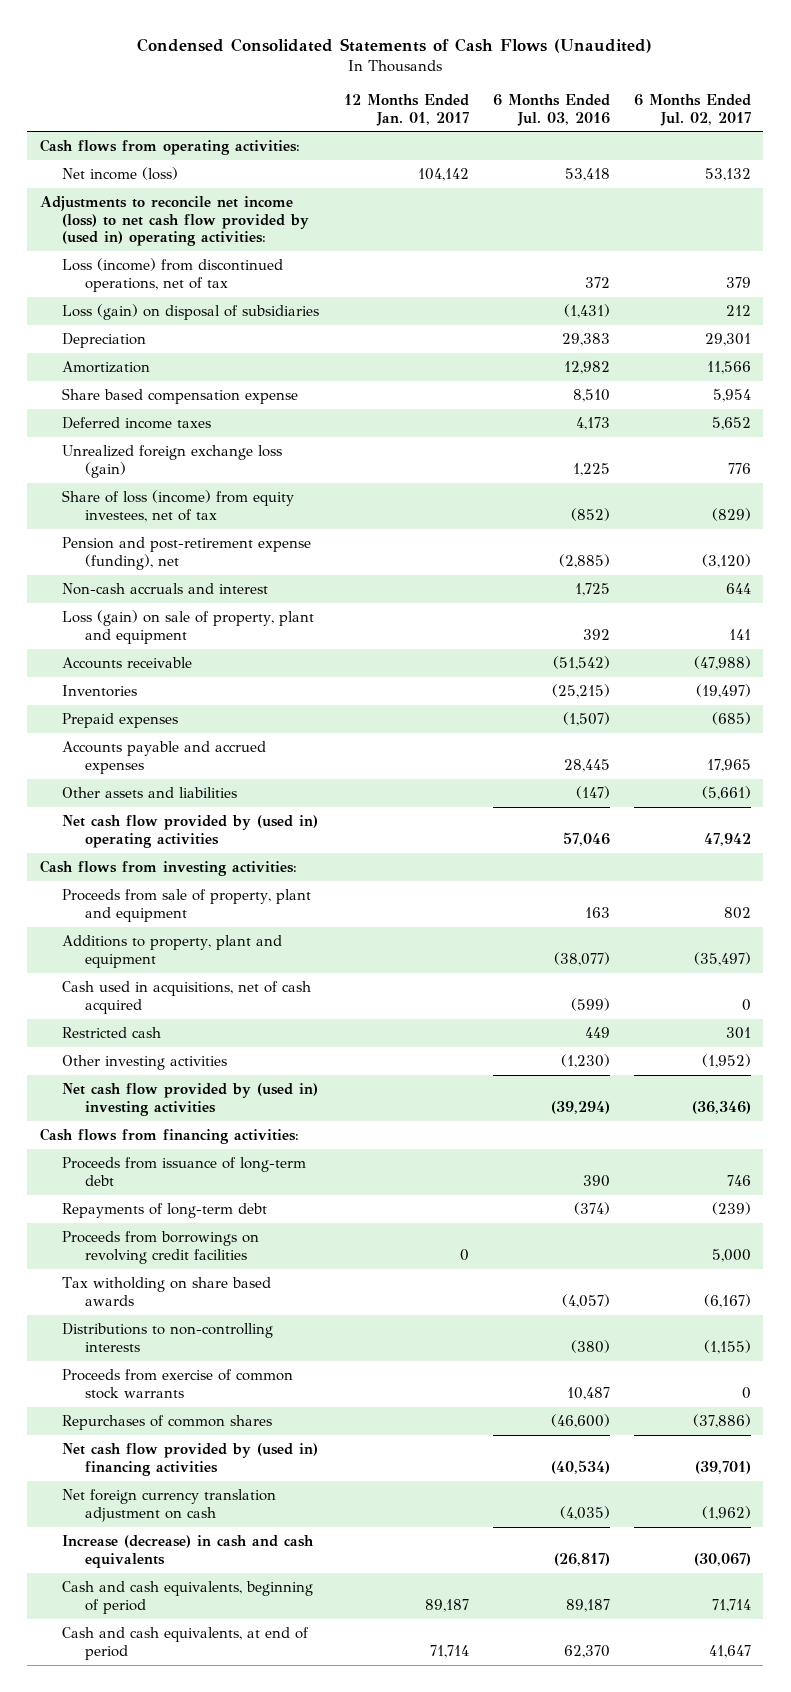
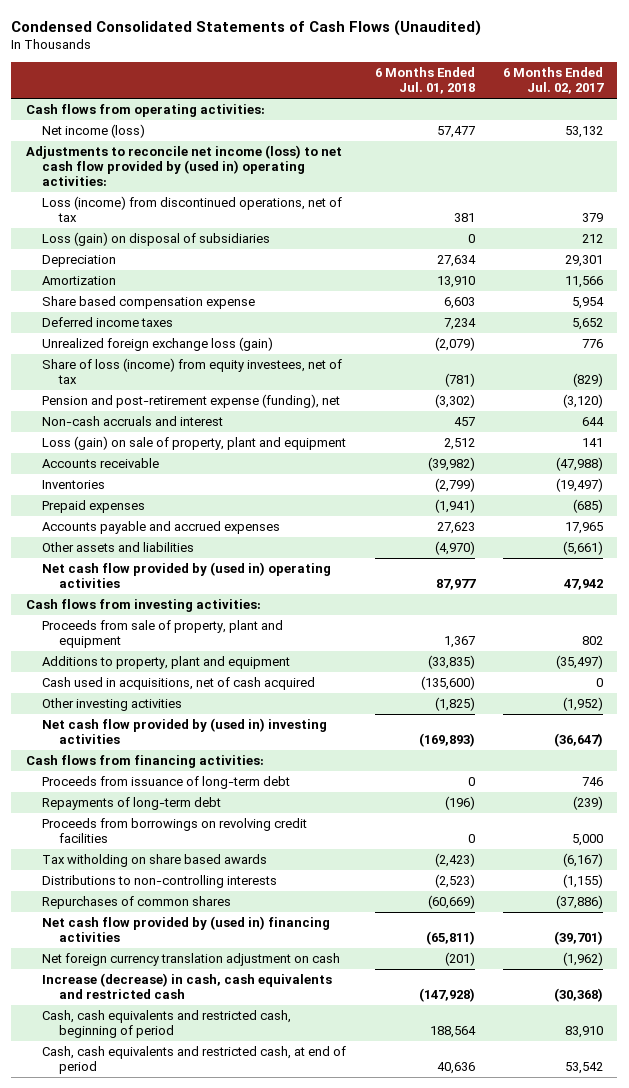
[343,93,469,126] 12 Months Ended Jan. 01, 2017 -> none
[492,93,610,126] 6 Months Ended Jul. 03, 2016 -> none
none -> [374,67,475,95] 6 Months Ended Jul. 01, 2018
[62,1027,162,1039] Restricted cash -> none
[692,1100,752,1114] (36,346) -> [554,733,604,748] (36,647)
[62,1369,294,1399] Proceeds from exercise of common stock warrants -> none
[62,1535,315,1568] Increase (decrease) in cash and cash equivalents -> [42,973,333,1000] Increase (decrease) in cash, cash equivalents and restricted cash
[694,1552,752,1566] (30,067) -> [554,988,604,1003] (30,368)
[62,1581,314,1614] Cash and cash equivalents, beginning of period -> [42,1010,292,1039] Cash, cash equivalents and restricted cash, beginning of period
[712,1598,752,1612] 71,714 -> [565,1026,604,1039] 83,910
[62,1627,310,1660] Cash and cash equivalents, at end of period -> [42,1046,347,1075] Cash, cash equivalents and restricted cash, at end of period
[709,1644,752,1658] 41,647 -> [565,1062,604,1075] 53,542

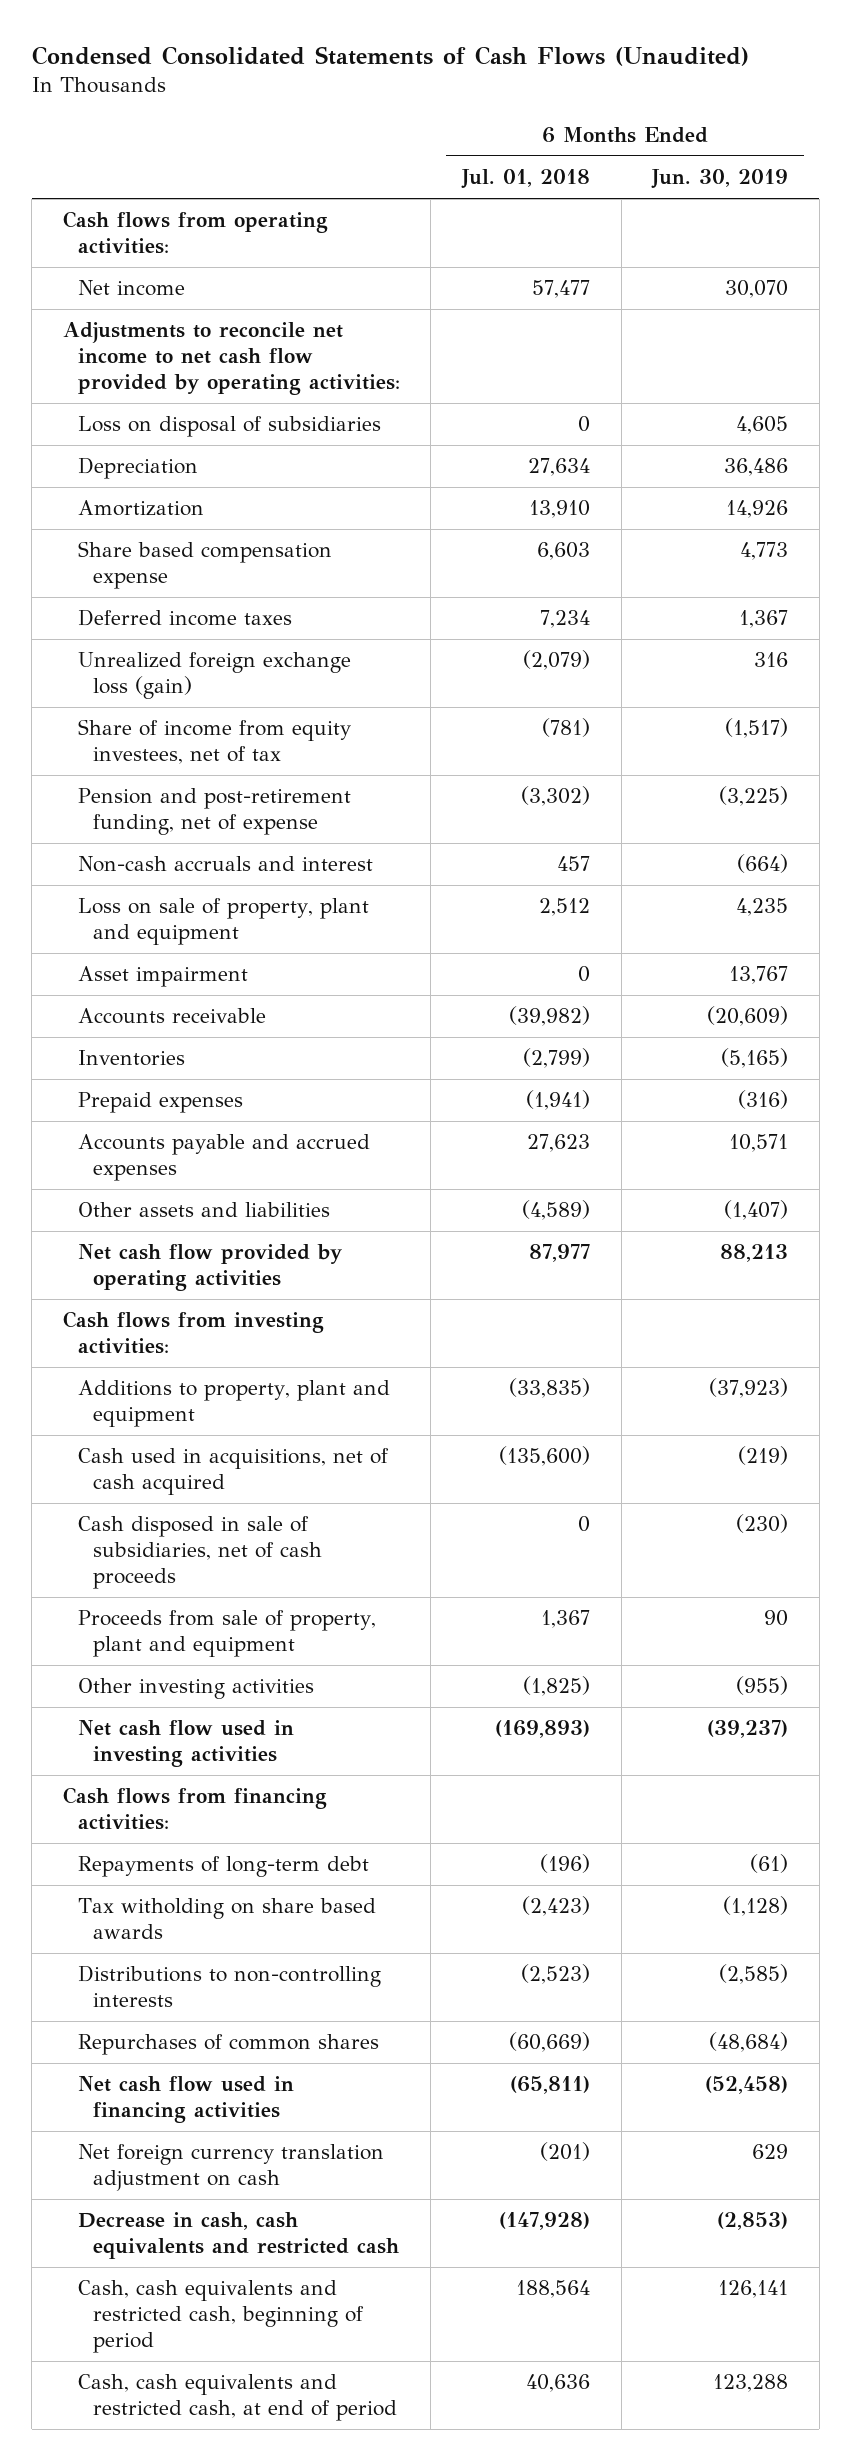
[503,67,605,95] 6 Months Ended Jul. 02, 2017 -> none
none -> [651,169,789,190] Jun. 30, 2019
[42,196,343,223] Loss (income) from discontinued operations, net of tax -> none
[42,124,146,139] Net income (loss) -> [77,280,185,297] Net income
[25,145,342,187] Adjustments to reconcile net income (loss) to net cash flow provided by (used in) operating activities: -> [62,322,400,396] Adjustments to reconcile net income to net cash flow provided by operating activities:
[42,232,271,247] Loss (gain) on disposal of subsidiaries -> [77,416,381,438] Loss on disposal of subsidiaries
[42,358,343,385] Share of loss (income) from equity investees, net of tax -> [77,719,351,765] Share of income from equity investees, net of tax
[42,394,341,409] Pension and post-retirement expense (funding), net -> [77,788,351,836] Pension and post-retirement funding, net of expense
[42,436,347,451] Loss (gain) on sale of property, plant and equipment -> [77,898,369,946] Loss on sale of property, plant and equipment
none -> [77,966,248,988] Asset impairment
[434,541,475,556] (4,970) -> [522,1200,591,1221] (4,589)
[42,562,332,589] Net cash flow provided by (used in) operating activities -> [77,1244,342,1292] Net cash flow provided by operating activities
none -> [77,1516,323,1590] Cash disposed in sale of subsidiaries, net of cash proceeds
[42,620,284,649] Proceeds from sale of property, plant and equipment -> [77,1610,376,1658] Proceeds from sale of property, plant and equipment
[42,718,328,745] Net cash flow provided by (used in) investing activities -> [77,1720,294,1768] Net cash flow used in investing activities
[42,776,291,790] Proceeds from issuance of long-term debt -> none
[42,818,308,844] Proceeds from borrowings on revolving credit facilities -> none
[42,916,331,943] Net cash flow provided by (used in) financing activities -> [77,2076,294,2124] Net cash flow used in financing activities
[42,973,333,1000] Increase (decrease) in cash, cash equivalents and restricted cash -> [77,2212,400,2260] Decrease in cash, cash equivalents and restricted cash

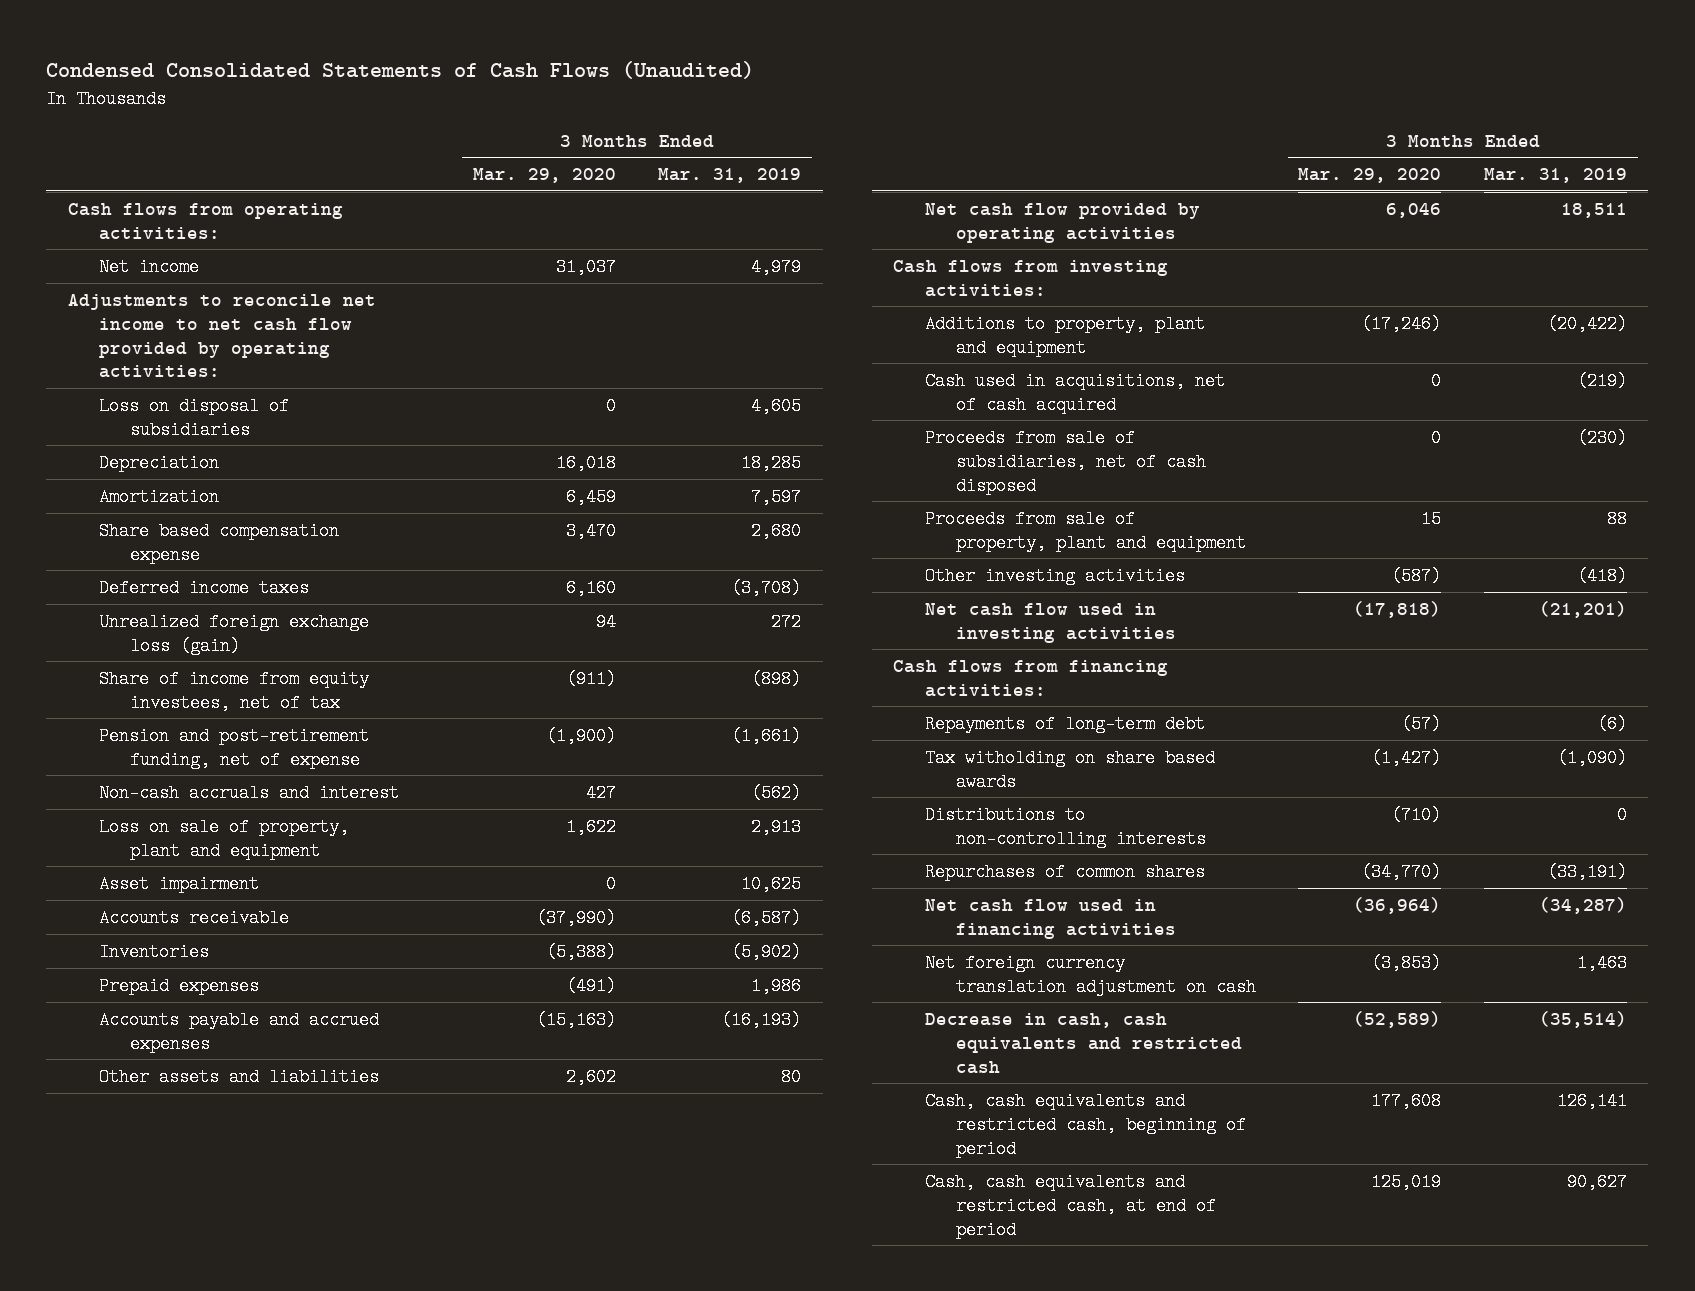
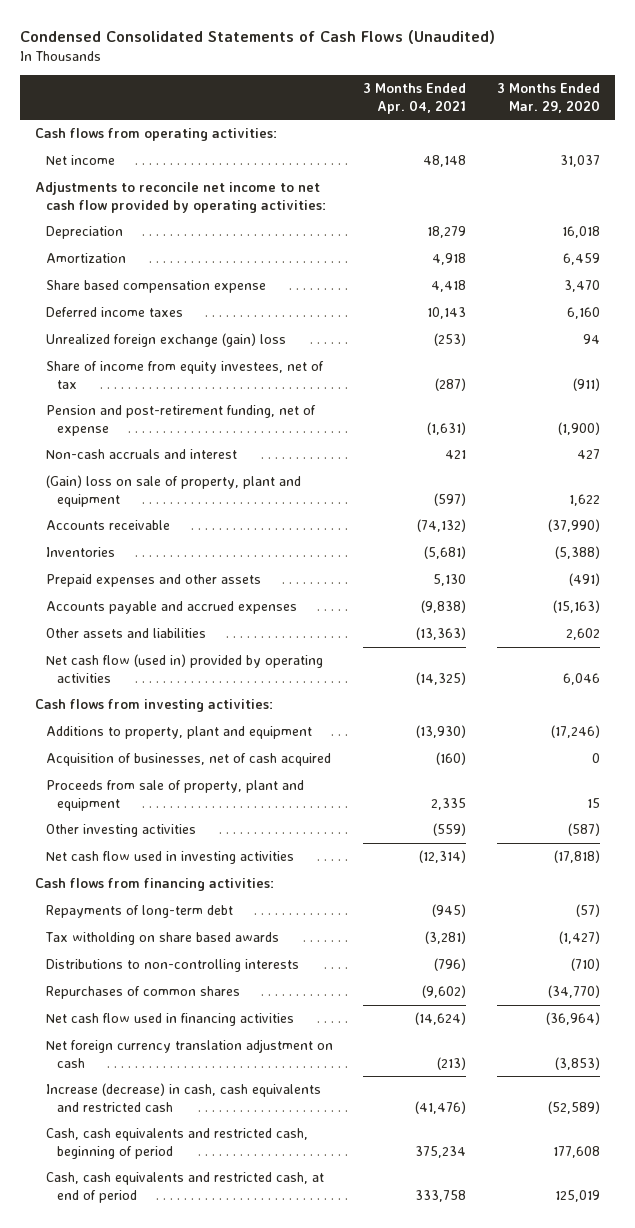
[658,168,802,184] Mar. 31, 2019 -> none
none -> [363,82,467,114] 3 Months Ended Apr. 04, 2021
[98,396,289,439] Loss on disposal of subsidiaries -> none
[98,612,369,655] Unrealized foreign exchange loss (gain) -> [45,333,286,348] Unrealized foreign exchange (gain) loss
[98,874,259,893] Asset impairment -> none
[98,817,349,860] Loss on sale of property, plant and equipment -> [45,475,301,507] (Gain) loss on sale of property, plant and equipment
[98,976,259,995] Prepaid expenses -> [45,574,261,588] Prepaid expenses and other assets
[924,202,1200,243] Net cash flow provided by operating activities -> [45,654,323,683] Net cash flow (used in) provided by operating activities
[924,428,1206,495] Proceeds from sale of subsidiaries, net of cash disposed -> none
[924,371,1225,414] Cash used in acquisitions, net of cash acquired -> [45,753,331,767] Acquisition of businesses, net of cash acquired
[924,1012,1242,1074] Decrease in cash, cash equivalents and restricted cash -> [45,1083,321,1112] Increase (decrease) in cash, cash equivalents and restricted cash

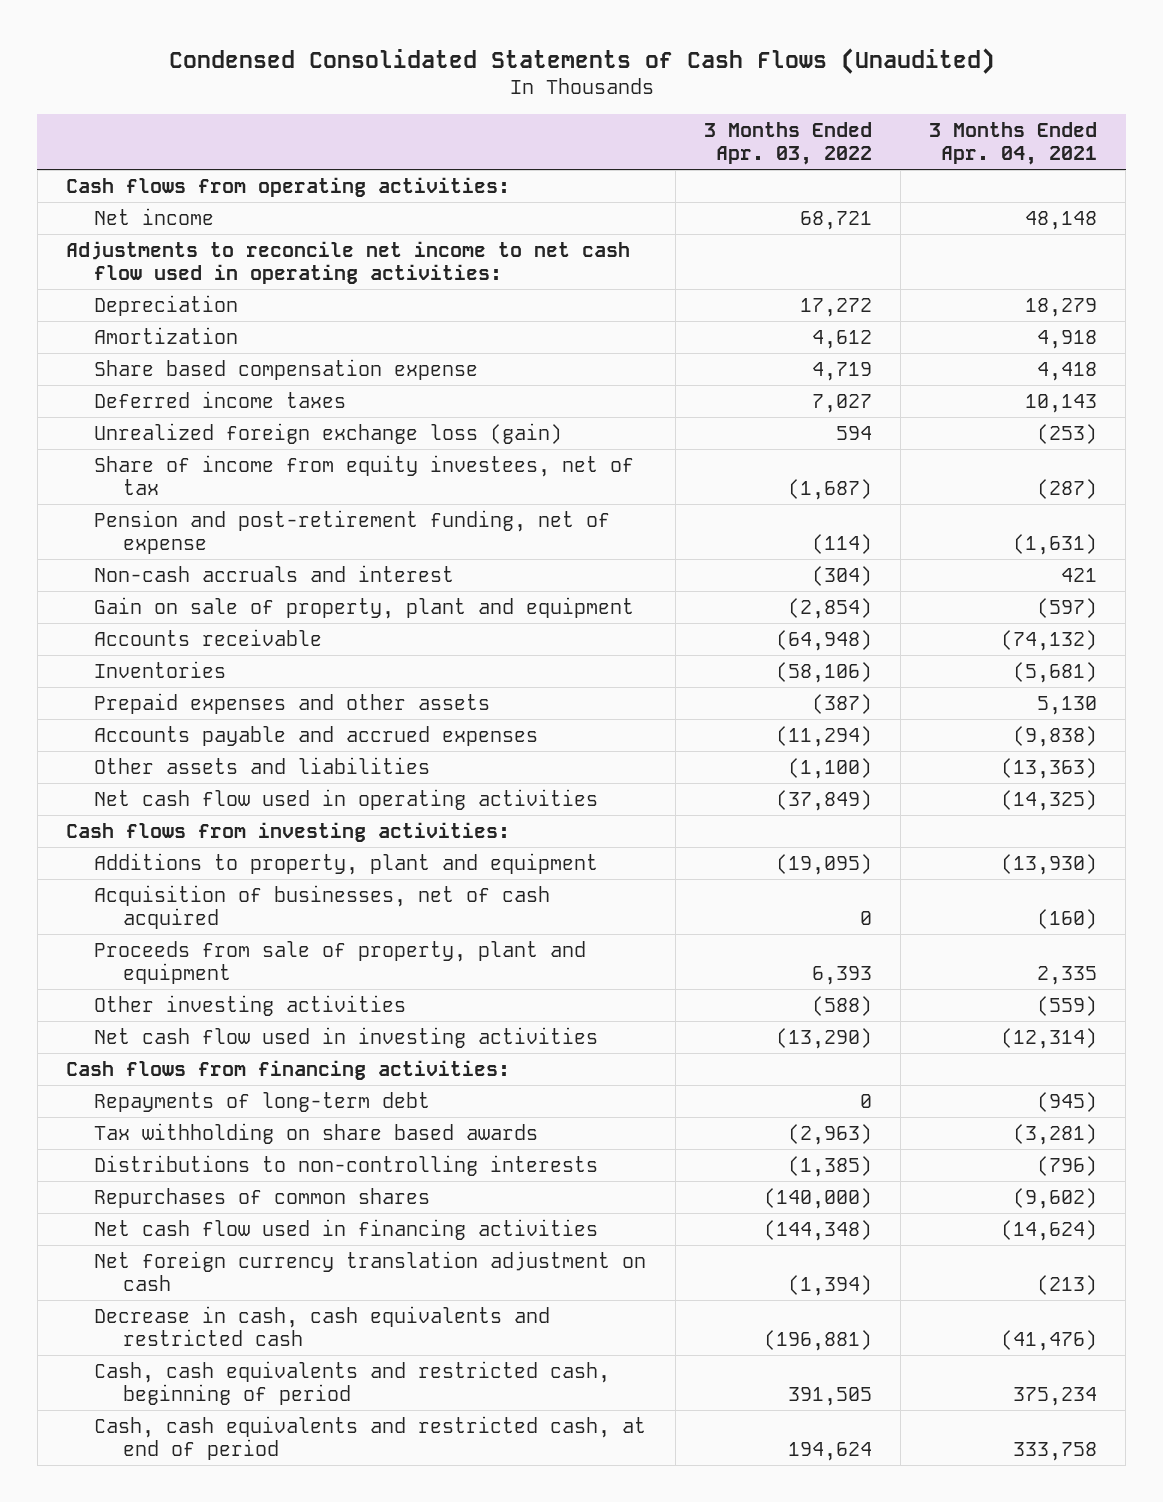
[496,82,600,113] 3 Months Ended Mar. 29, 2020 -> none
none -> [703,122,872,166] 3 Months Ended Apr. 03, 2022
[35,182,326,213] Adjustments to reconcile net income to net cash flow provided by operating activities: -> [65,240,630,284] Adjustments to reconcile net income to net cash flow used in operating activities:
[45,333,286,348] Unrealized foreign exchange (gain) loss -> [94,422,563,444] Unrealized foreign exchange loss (gain)
[45,475,301,507] (Gain) loss on sale of property, plant and equipment -> [94,596,635,619] Gain on sale of property, plant and equipment
[45,654,323,683] Net cash flow (used in) provided by operating activities -> [94,788,599,810] Net cash flow used in operating activities
[44,932,279,946] Tax witholding on share based awards -> [94,1122,539,1144] Tax withholding on share based awards
[45,1083,321,1112] Increase (decrease) in cash, cash equivalents and restricted cash -> [94,1305,551,1346] Decrease in cash, cash equivalents and restricted cash

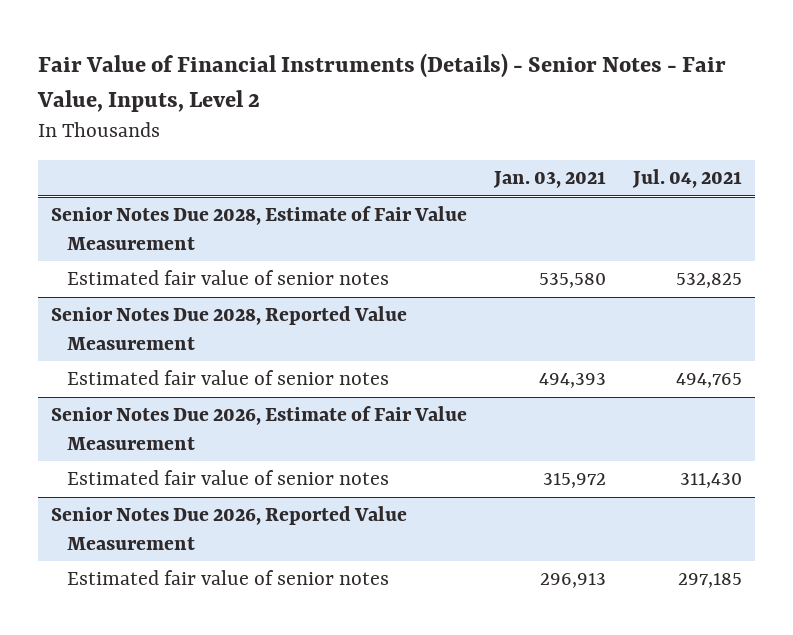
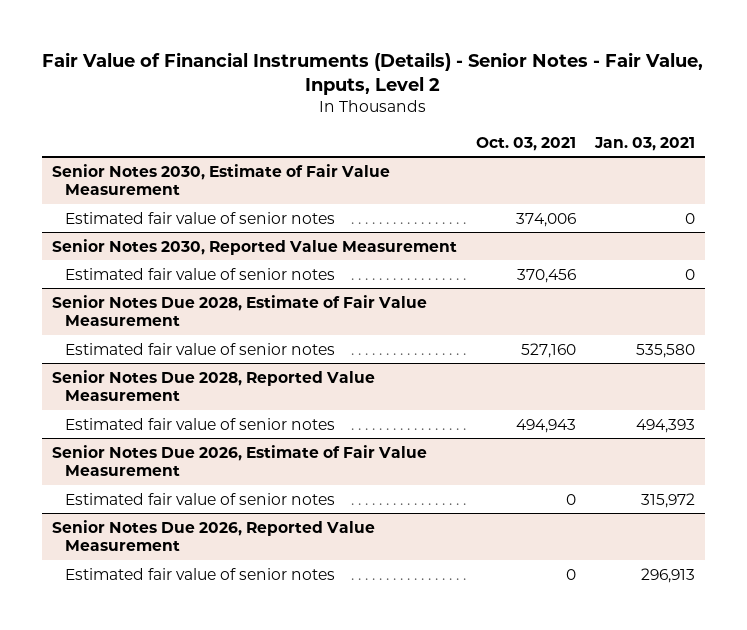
[631,169,742,189] Jul. 04, 2021 -> none
none -> [475,136,576,151] Oct. 03, 2021
none -> [51,163,390,196] Senior Notes 2030, Estimate of Fair Value Measurement
none -> [64,211,335,224] Estimated fair value of senior notes
none -> [51,238,457,255] Senior Notes 2030, Reported Value Measurement
none -> [64,267,335,280] Estimated fair value of senior notes

